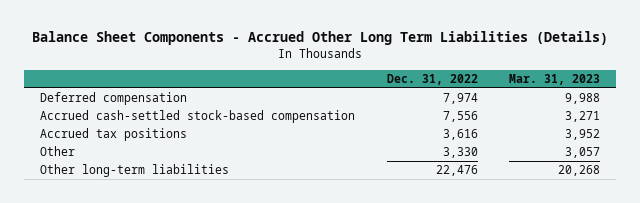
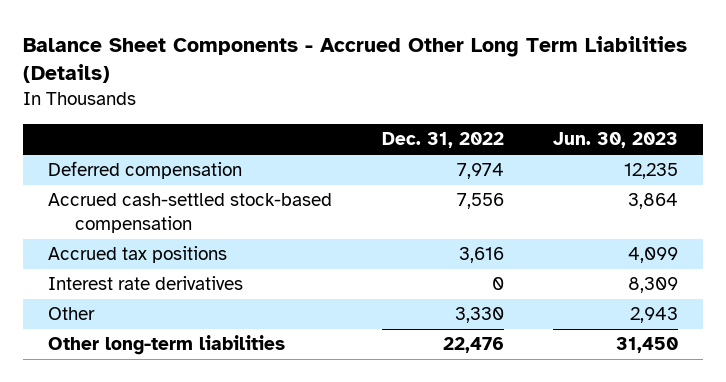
[509,74,601,86] Mar. 31, 2023 -> none
none -> [553,132,679,149] Jun. 30, 2023
none -> [48,276,244,291] Interest rate derivatives

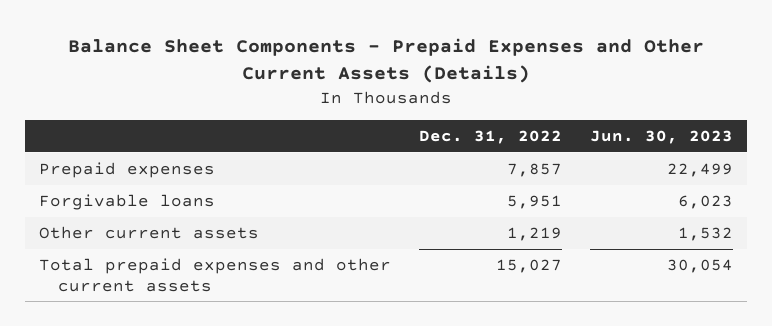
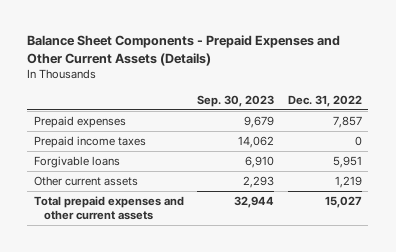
[590,130,734,145] Jun. 30, 2023 -> none
none -> [197,94,275,107] Sep. 30, 2023
none -> [33,135,146,148] Prepaid income taxes

